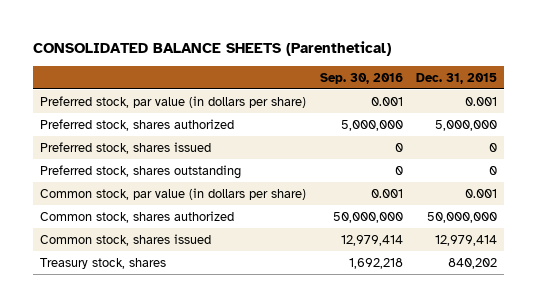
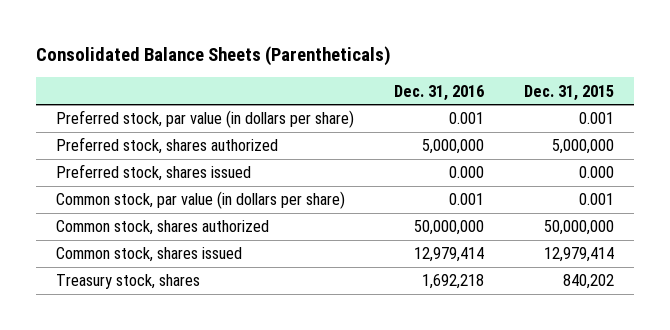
[33,40,392,56] CONSOLIDATED BALANCE SHEETS (Parenthetical) -> [35,45,391,66] Consolidated Balance Sheets (Parentheticals)
[319,72,403,84] Sep. 30, 2016 -> none
none -> [393,84,484,101] Dec. 31, 2016
[39,164,241,179] Preferred stock, shares outstanding -> none
[489,142,498,152] 0 -> [579,166,615,179] 0.000

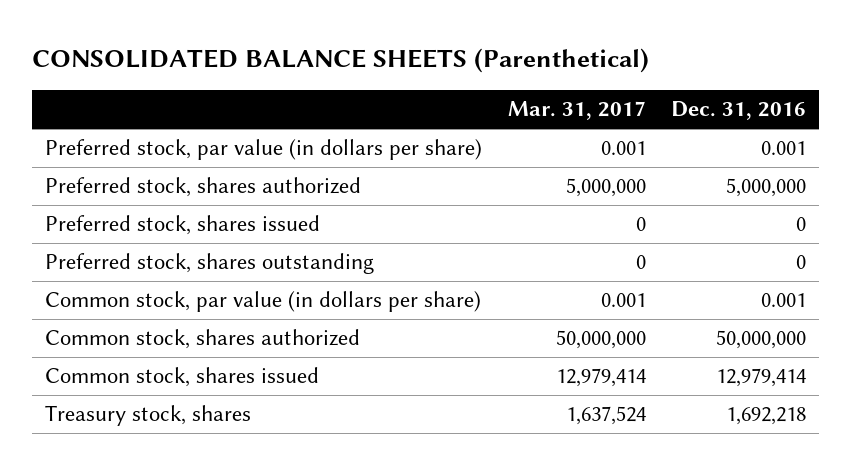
[35,45,391,66] Consolidated Balance Sheets (Parentheticals) -> [31,48,649,74] CONSOLIDATED BALANCE SHEETS (Parenthetical)
[524,84,615,101] Dec. 31, 2015 -> none
none -> [507,101,646,121] Mar. 31, 2017
[448,166,484,179] 0.000 -> [796,217,807,232] 0
none -> [44,253,374,275] Preferred stock, shares outstanding

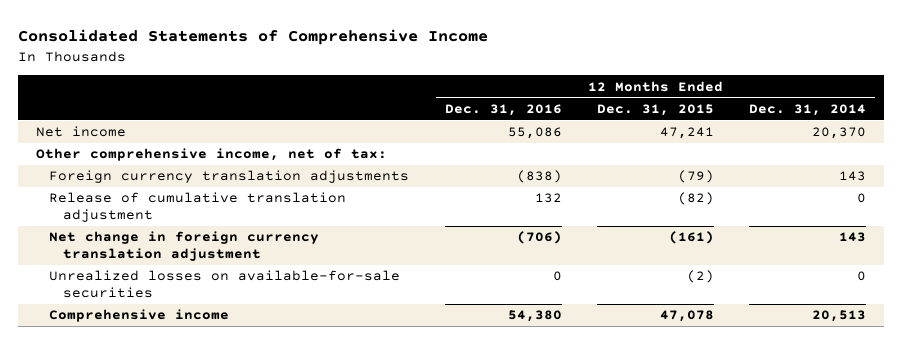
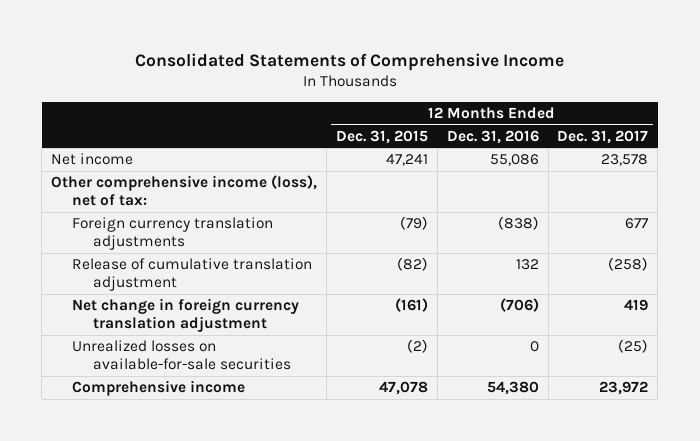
[749,103,867,116] Dec. 31, 2014 -> none
none -> [557,129,649,144] Dec. 31, 2017
[36,148,388,162] Other comprehensive income, net of tax: -> [51,175,318,207] Other comprehensive income (loss), net of tax:

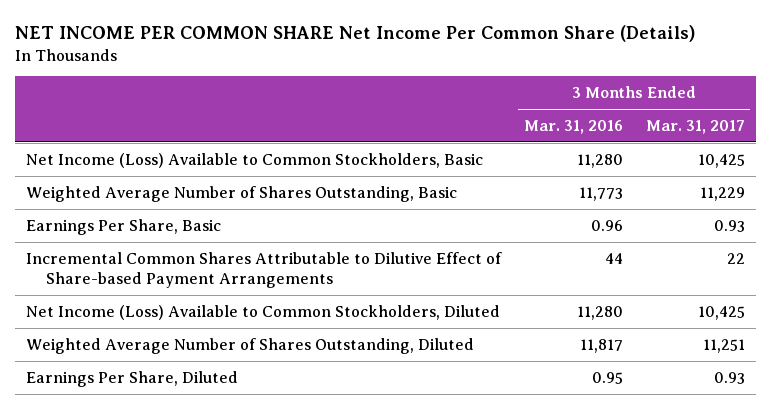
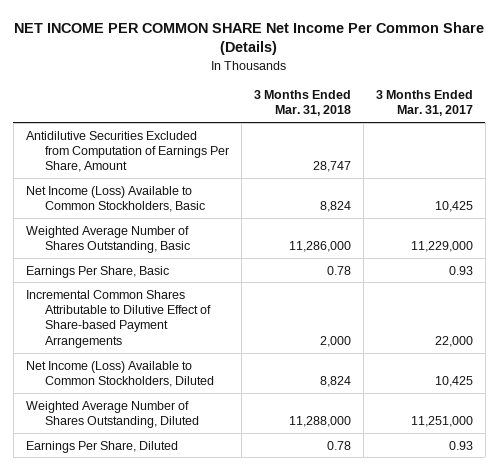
[523,119,623,134] Mar. 31, 2016 -> none
none -> [254,89,352,117] 3 Months Ended Mar. 31, 2018
none -> [25,130,230,173] Antidilutive Securities Excluded from Computation of Earnings Per Share, Amount
[699,186,745,201] 11,229 -> [410,240,473,252] 11,229,000
[726,252,745,264] 22 -> [434,335,473,347] 22,000
[702,338,745,353] 11,251 -> [410,415,473,427] 11,251,000

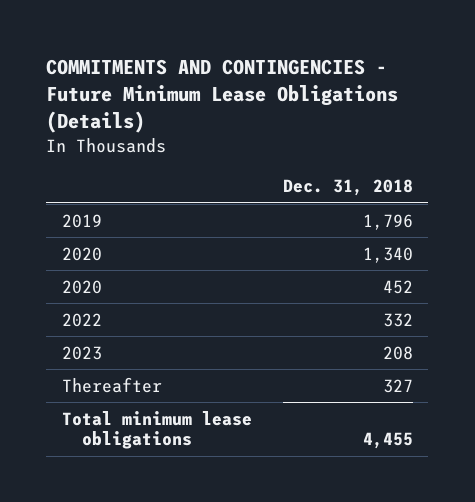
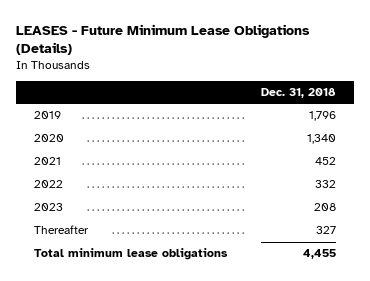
[46,58,399,134] COMMITMENTS AND CONTINGENCIES - Future Minimum Lease Obligations (Details) -> [16,23,311,56] LEASES - Future Minimum Lease Obligations (Details)
[61,279,102,294] 2020 -> [33,157,61,166] 2021

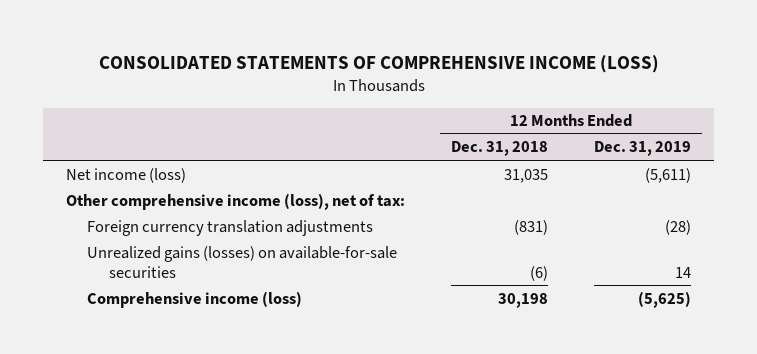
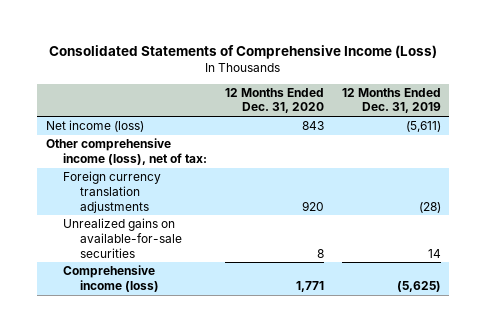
[98,55,659,74] CONSOLIDATED STATEMENTS OF COMPREHENSIVE INCOME (LOSS) -> [49,44,438,59] Consolidated Statements of Comprehensive Income (Loss)
[451,141,549,157] Dec. 31, 2018 -> none
none -> [224,87,324,114] 12 Months Ended Dec. 31, 2020
[87,245,398,278] Unrealized gains (losses) on available-for-sale securities -> [62,218,182,258] Unrealized gains on available-for-sale securities

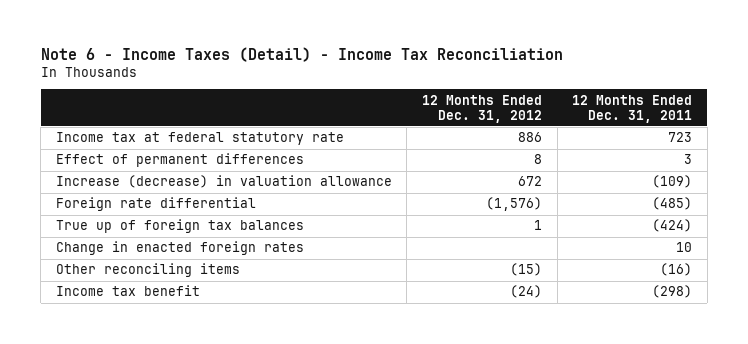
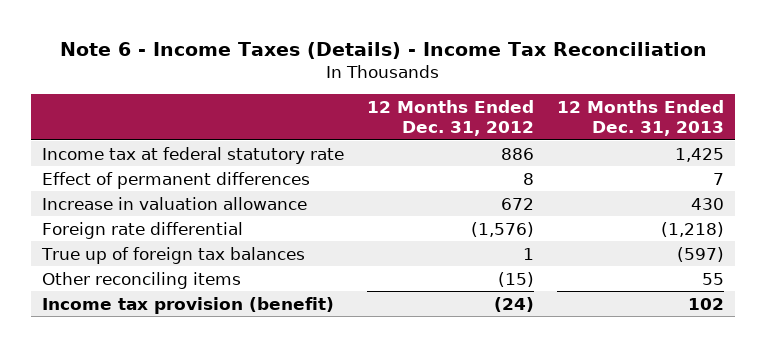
[40,47,563,63] Note 6 - Income Taxes (Detail) - Income Tax Reconciliation -> [59,41,707,59] Note 6 - Income Taxes (Details) - Income Tax Reconciliation
[572,94,693,123] 12 Months Ended Dec. 31, 2011 -> none
none -> [556,99,724,136] 12 Months Ended Dec. 31, 2013
[55,175,392,189] Increase (decrease) in valuation allowance -> [42,196,308,210] Increase in valuation allowance
[55,241,304,256] Change in enacted foreign rates -> none
[55,285,200,297] Income tax benefit -> [42,296,335,314] Income tax provision (benefit)

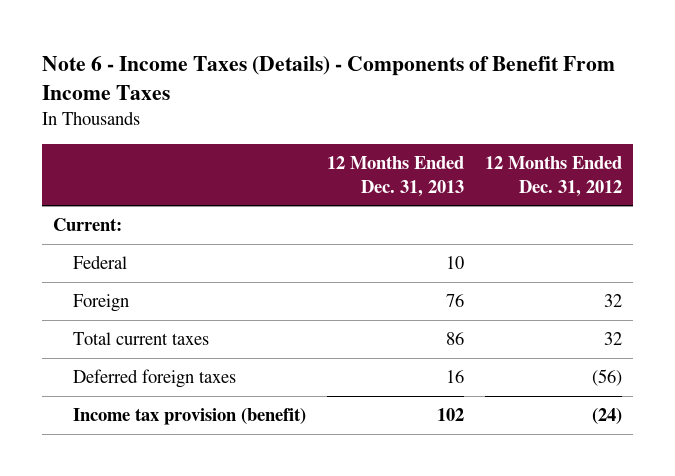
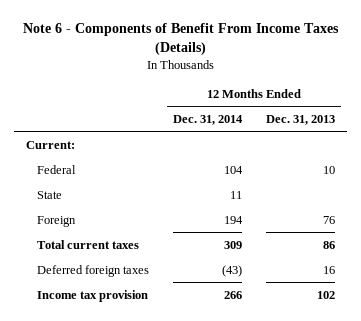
[42,56,616,101] Note 6 - Income Taxes (Details) - Components of Benefit From Income Taxes -> [22,23,339,56] Note 6 - Components of Benefit From Income Taxes (Details)
[485,156,623,197] 12 Months Ended Dec. 31, 2012 -> none
none -> [172,114,243,125] Dec. 31, 2014
none -> [36,190,62,199] State
[73,408,307,426] Income tax provision (benefit) -> [36,289,148,302] Income tax provision

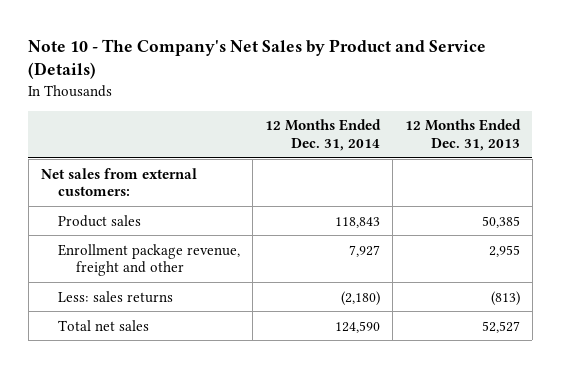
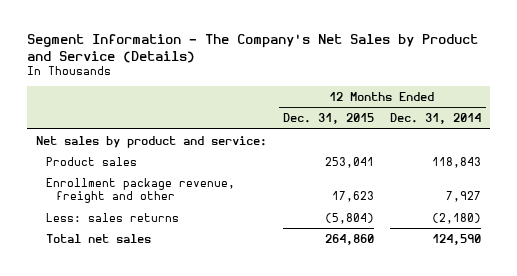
[28,38,487,80] Note 10 - The Company's Net Sales by Product and Service (Details) -> [27,34,479,63] Segment Information - The Company's Net Sales by Product and Service (Details)
[404,119,521,152] 12 Months Ended Dec. 31, 2013 -> none
none -> [283,113,375,125] Dec. 31, 2015
[40,167,197,197] Net sales from external customers: -> [35,135,267,148] Net sales by product and service:

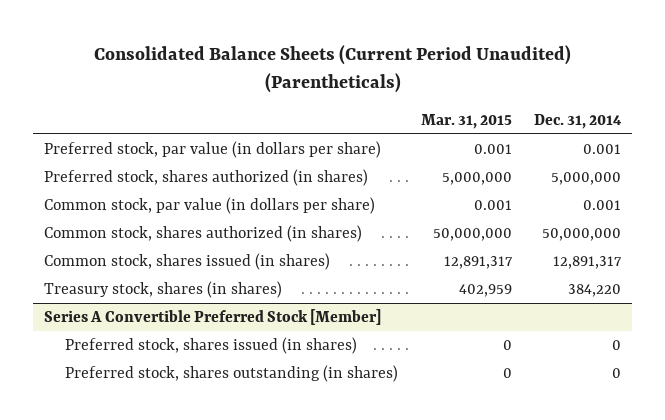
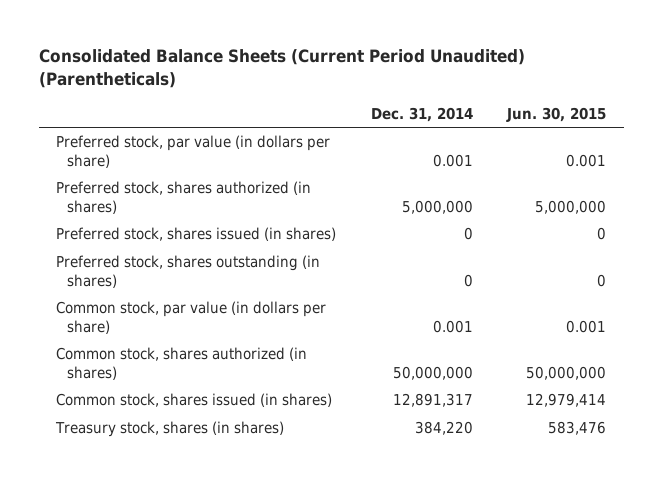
[420,113,512,129] Mar. 31, 2015 -> none
none -> [506,106,607,122] Jun. 30, 2015
none -> [55,227,336,242] Preferred stock, shares issued (in shares)
none -> [55,255,320,288] Preferred stock, shares outstanding (in shares)
[44,309,382,326] Series A Convertible Preferred Stock [Member] -> none
[65,337,358,355] Preferred stock, shares issued (in shares) -> none
[65,365,399,383] Preferred stock, shares outstanding (in shares) -> none

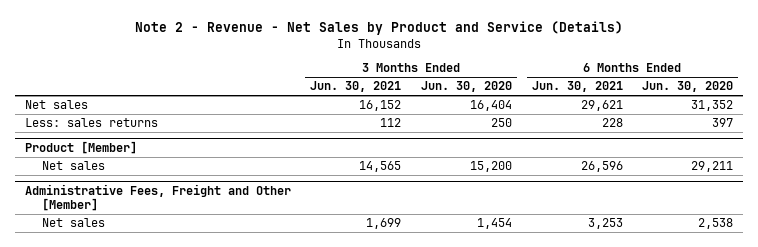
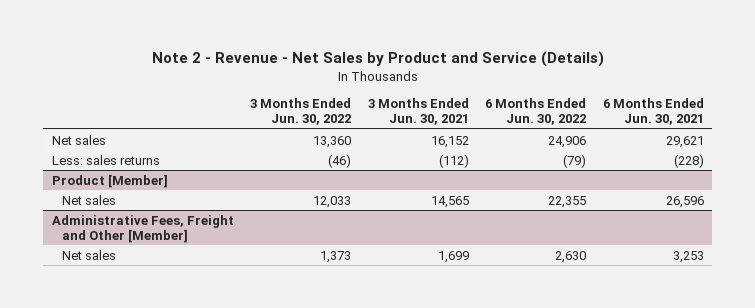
[421,81,513,93] Jun. 30, 2020 -> none
[642,81,734,93] Jun. 30, 2020 -> none
none -> [250,98,352,126] 3 Months Ended Jun. 30, 2022
none -> [485,98,587,126] 6 Months Ended Jun. 30, 2022
[380,118,402,128] 112 -> [438,153,469,168] (112)
[601,118,623,128] 228 -> [673,153,704,168] (228)

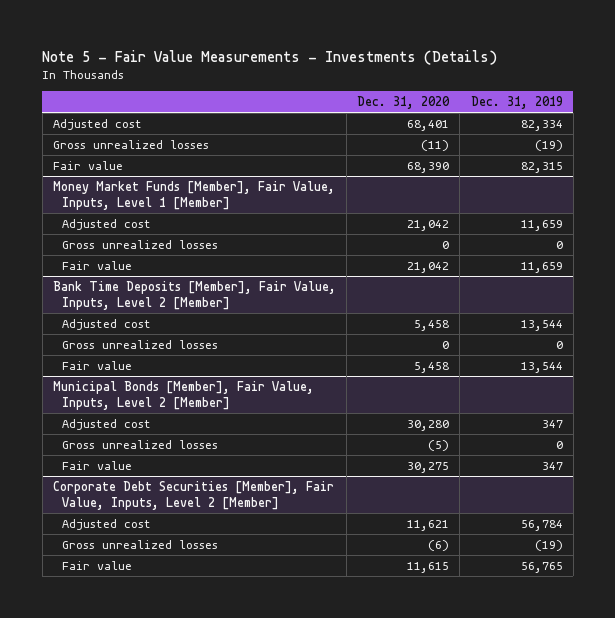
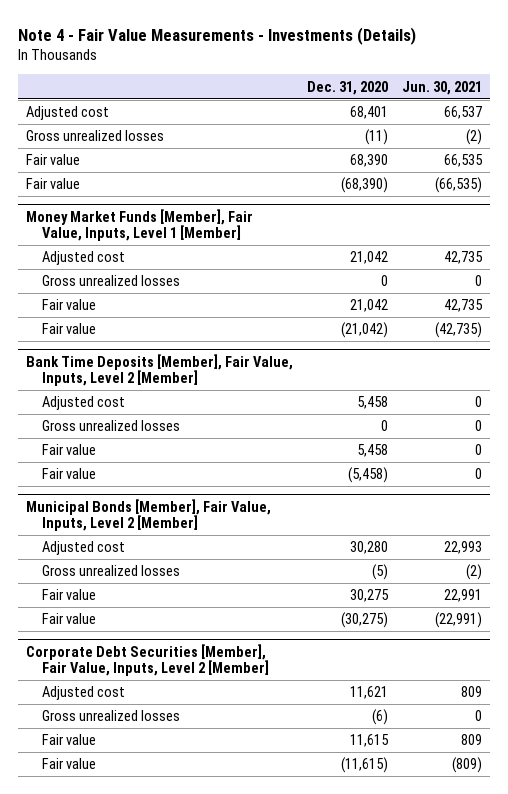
[42,49,498,65] Note 5 - Fair Value Measurements - Investments (Details) -> [18,26,417,45] Note 4 - Fair Value Measurements - Investments (Details)
[470,96,563,110] Dec. 31, 2019 -> none
none -> [402,80,483,95] Jun. 30, 2021
none -> [25,178,80,190] Fair value
none -> [41,323,96,335] Fair value
none -> [41,468,96,480] Fair value
none -> [41,613,96,625] Fair value
none -> [41,758,96,770] Fair value

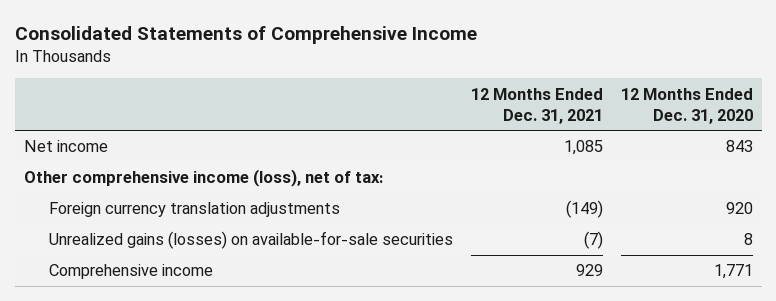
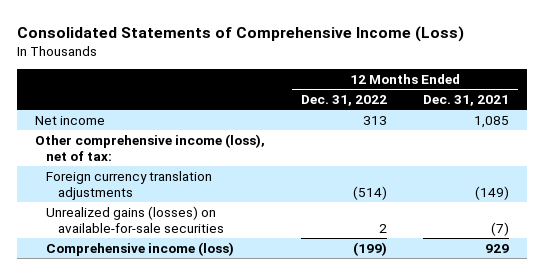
[14,25,477,44] Consolidated Statements of Comprehensive Income -> [17,25,465,42] Consolidated Statements of Comprehensive Income (Loss)
[620,87,753,124] 12 Months Ended Dec. 31, 2020 -> none
none -> [300,94,387,106] Dec. 31, 2022
[48,264,213,280] Comprehensive income -> [46,241,235,256] Comprehensive income (loss)

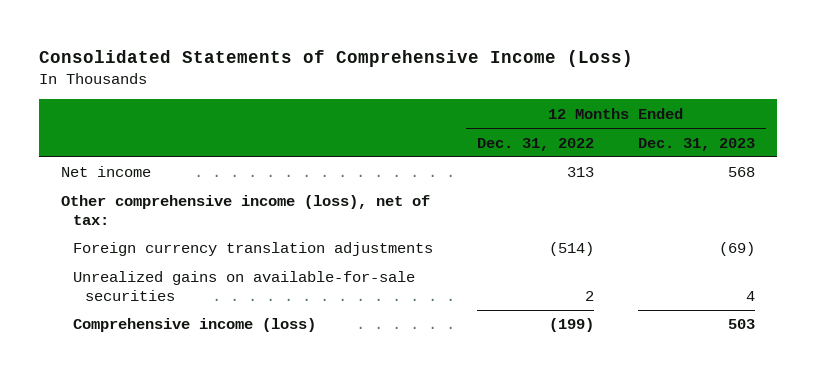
[422,94,509,106] Dec. 31, 2021 -> none
none -> [638,137,756,151] Dec. 31, 2023
[46,205,224,234] Unrealized gains (losses) on available-for-sale securities -> [73,271,416,301] Unrealized gains on available-for-sale securities

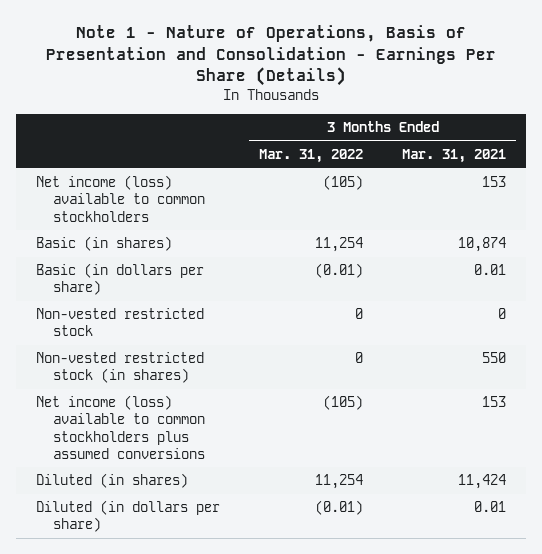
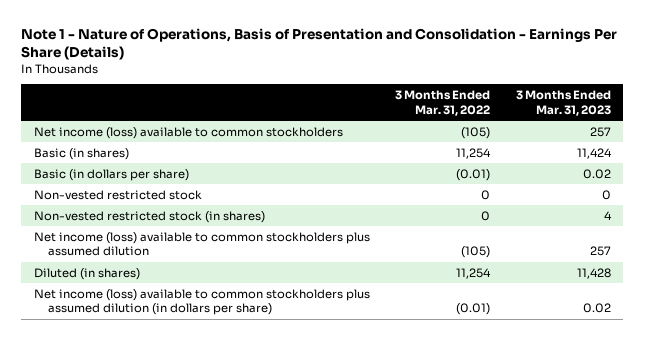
[402,149,507,164] Mar. 31, 2021 -> none
none -> [515,90,611,116] 3 Months Ended Mar. 31, 2023
[35,395,205,459] Net income (loss) available to common stockholders plus assumed conversions -> [34,231,371,257] Net income (loss) available to common stockholders plus assumed dilution
[35,500,220,533] Diluted (in dollars per share) -> [34,288,371,316] Net income (loss) available to common stockholders plus assumed dilution (in dollars per share)

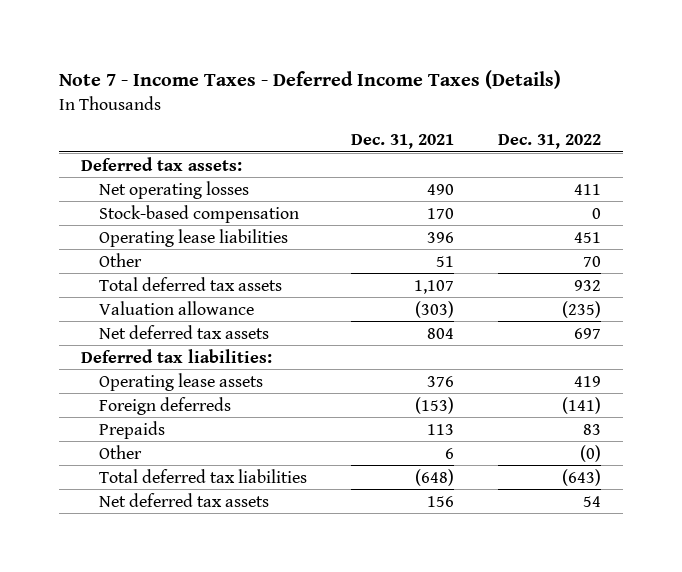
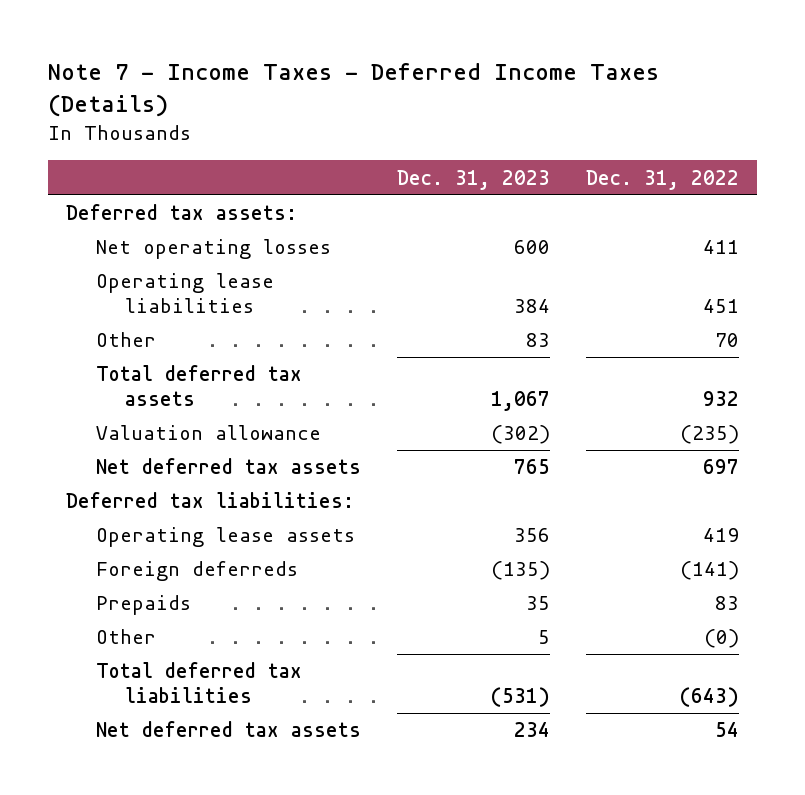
[351,134,455,150] Dec. 31, 2021 -> none
none -> [396,169,550,190] Dec. 31, 2023
[99,204,300,223] Stock-based compensation -> none

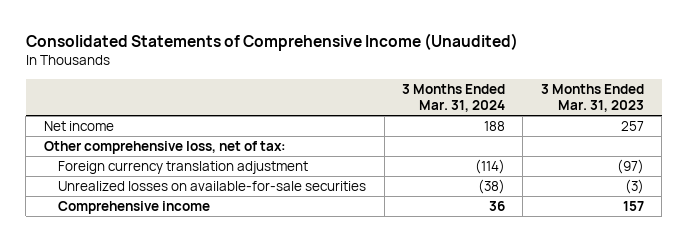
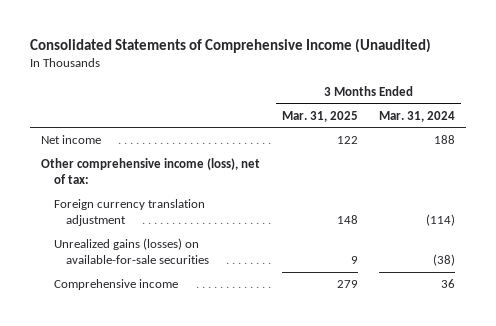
[540,83,644,113] 3 Months Ended Mar. 31, 2023 -> none
none -> [281,110,358,122] Mar. 31, 2025
[43,141,286,155] Other comprehensive loss, net of tax: -> [41,158,261,185] Other comprehensive income (loss), net of tax:
[58,181,367,192] Unrealized losses on available-for-sale securities -> [53,238,210,265] Unrealized gains (losses) on available-for-sale securities

